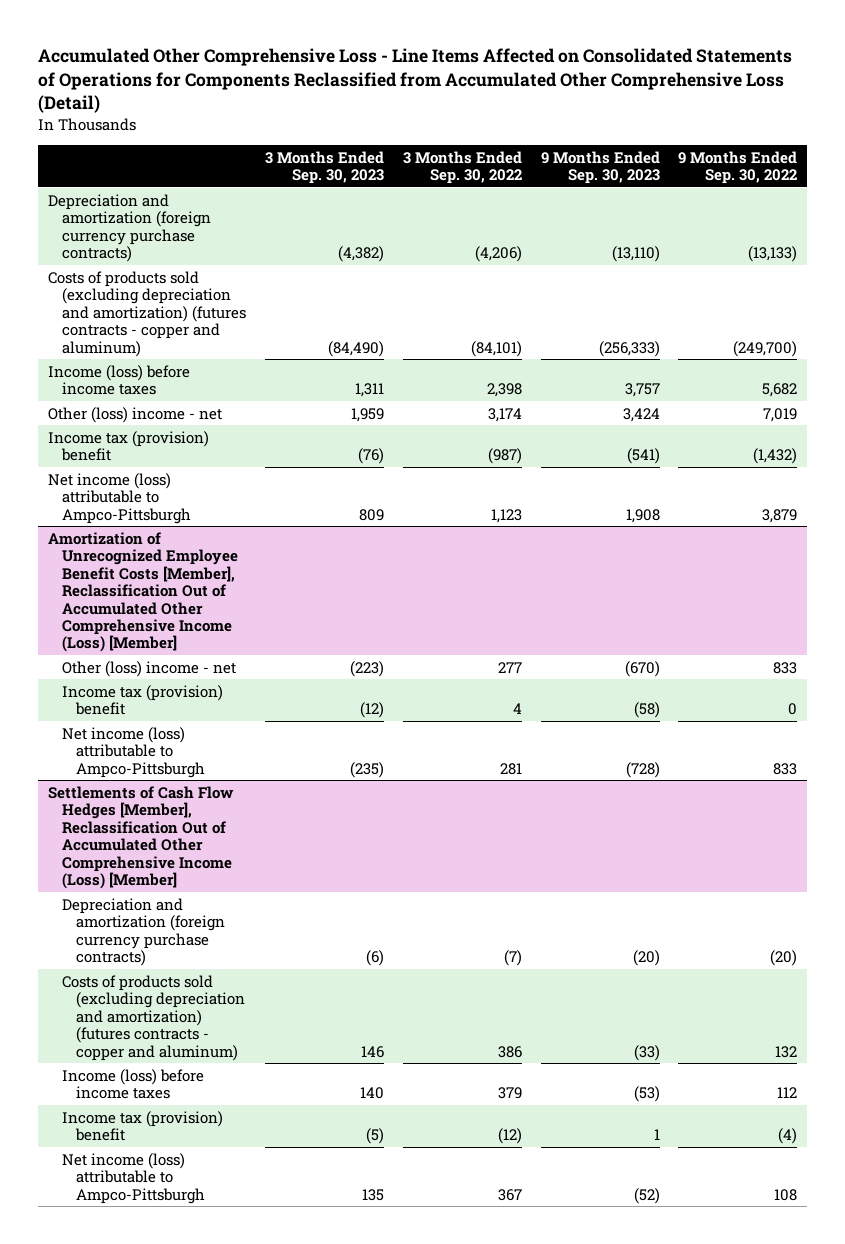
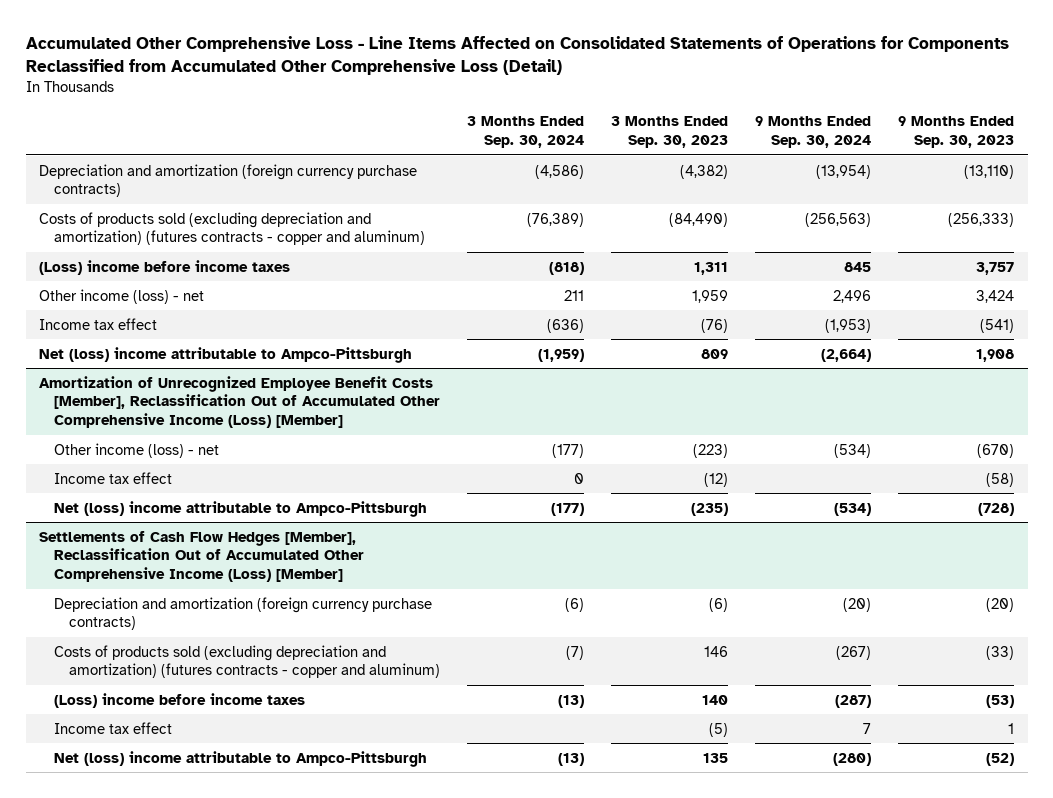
[402,150,522,185] 3 Months Ended Sep. 30, 2022 -> none
[678,150,798,185] 9 Months Ended Sep. 30, 2022 -> none
none -> [466,116,584,149] 3 Months Ended Sep. 30, 2024
none -> [755,116,872,149] 9 Months Ended Sep. 30, 2024
[47,364,190,396] Income (loss) before income taxes -> [39,259,291,275] (Loss) income before income taxes
[47,406,222,423] Other (loss) income - net -> [39,288,205,304] Other income (loss) - net
[47,430,209,462] Income tax (provision) benefit -> [39,317,158,330] Income tax effect
[47,472,191,524] Net income (loss) attributable to Ampco-Pittsburgh -> [39,346,413,363] Net (loss) income attributable to Ampco-Pittsburgh
[61,660,236,677] Other (loss) income - net -> [53,442,219,458] Other income (loss) - net
[61,684,223,716] Income tax (provision) benefit -> [53,471,172,484] Income tax effect
[61,726,205,778] Net income (loss) attributable to Ampco-Pittsburgh -> [53,500,427,517] Net (loss) income attributable to Ampco-Pittsburgh
[61,1068,204,1100] Income (loss) before income taxes -> [53,692,305,708] (Loss) income before income taxes
[61,1110,223,1142] Income tax (provision) benefit -> [53,721,172,734] Income tax effect
[61,1152,205,1204] Net income (loss) attributable to Ampco-Pittsburgh -> [53,750,427,767] Net (loss) income attributable to Ampco-Pittsburgh

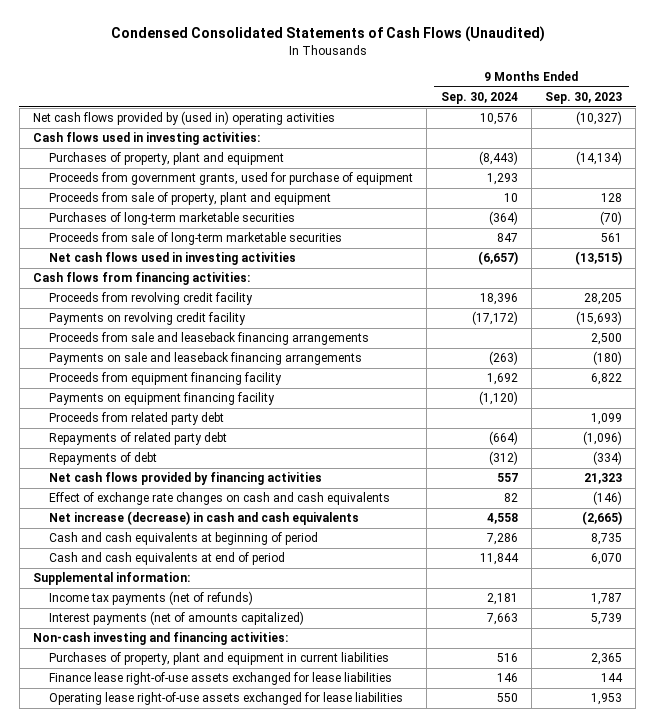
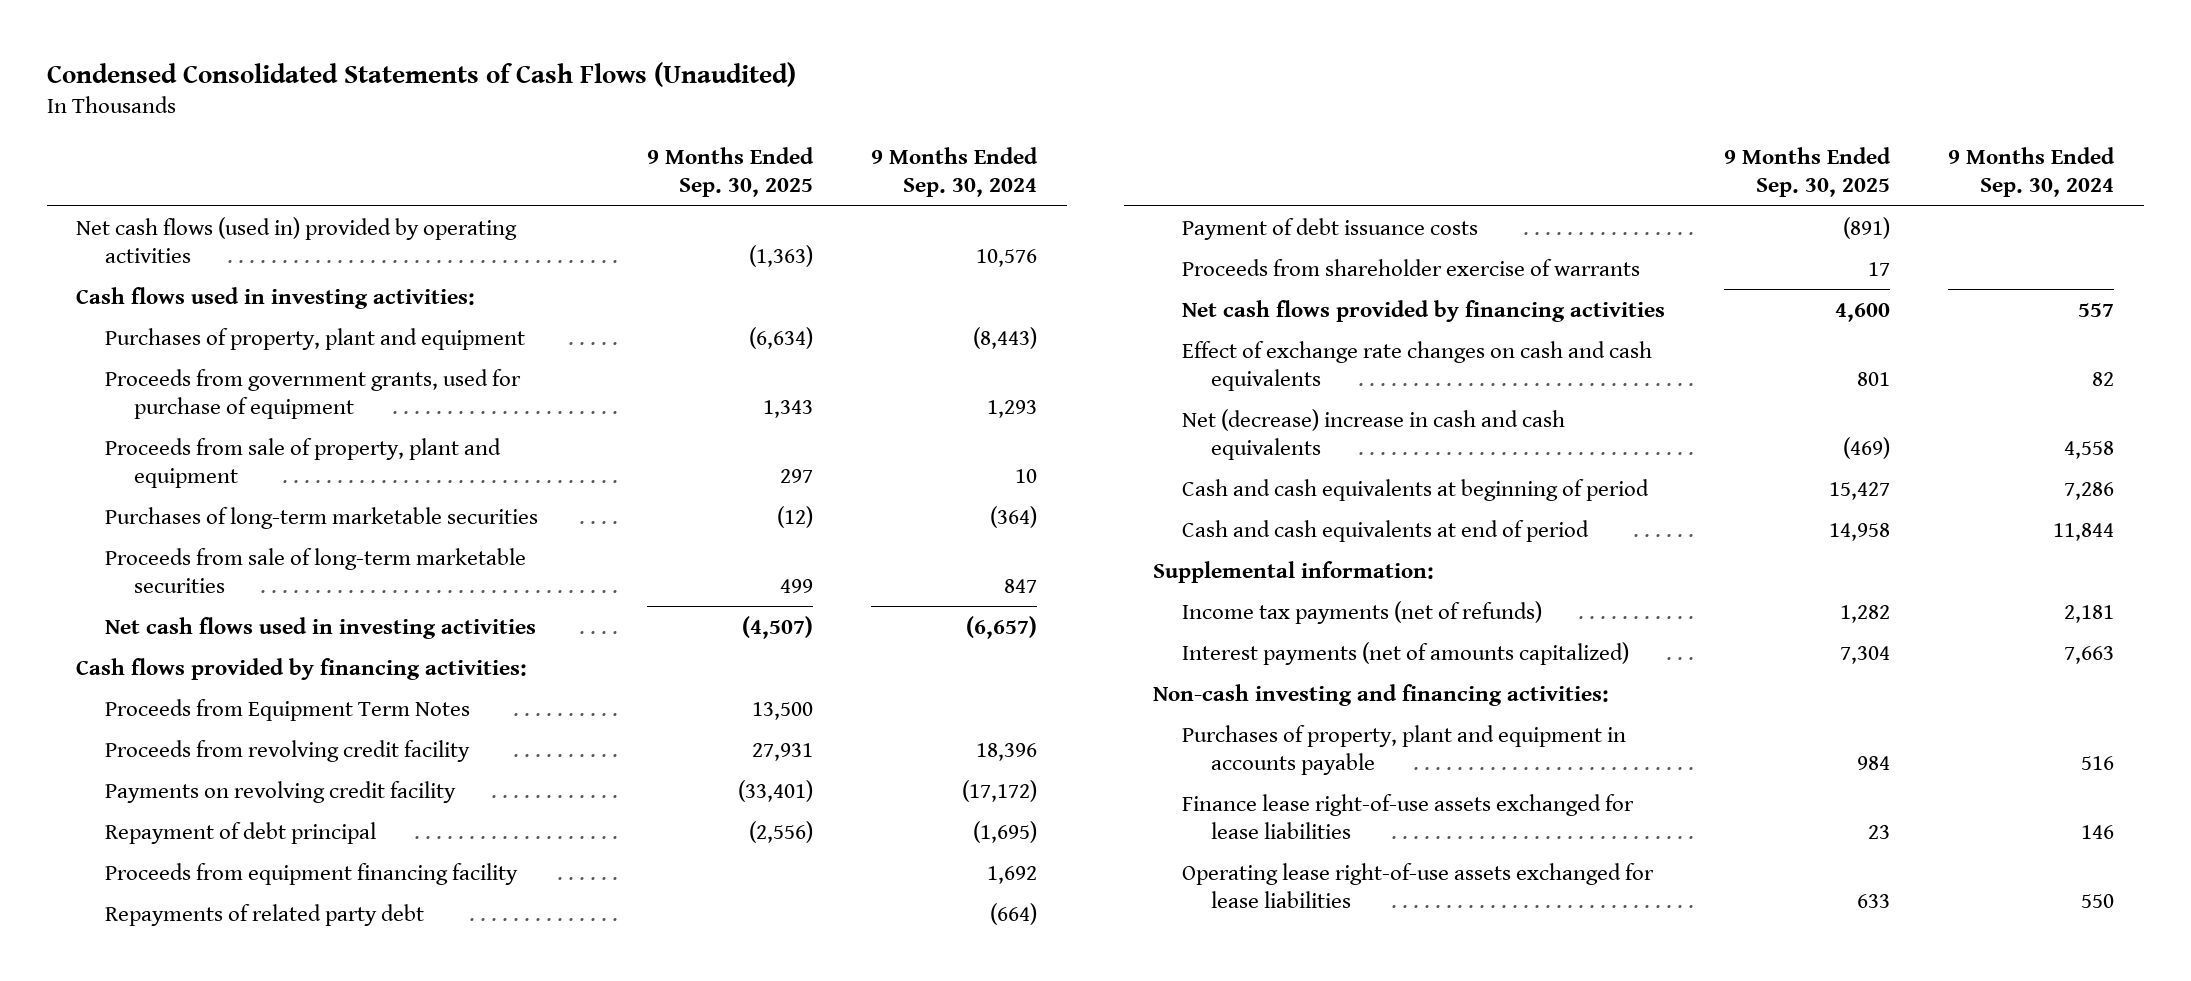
[545,92,623,105] Sep. 30, 2023 -> none
none -> [646,146,814,198] 9 Months Ended Sep. 30, 2025
[32,111,335,126] Net cash flows provided by (used in) operating activities -> [76,216,518,263] Net cash flows (used in) provided by operating activities
[32,272,250,286] Cash flows from financing activities: -> [76,657,528,680] Cash flows provided by financing activities:
none -> [105,698,471,721] Proceeds from Equipment Term Notes
[49,332,370,346] Proceeds from sale and leaseback financing arrangements -> none
[49,352,363,366] Payments on sale and leaseback financing arrangements -> none
none -> [105,821,377,844] Repayment of debt principal
[49,392,276,406] Payments on equipment financing facility -> none
[49,412,225,426] Proceeds from related party debt -> none
[49,452,158,466] Repayments of debt -> none
none -> [1182,217,1479,240] Payment of debt issuance costs
none -> [1182,258,1641,276] Proceeds from shareholder exercise of warrants
[49,511,360,526] Net increase (decrease) in cash and cash equivalents -> [1182,408,1566,460] Net (decrease) increase in cash and cash equivalents
[49,652,390,666] Purchases of property, plant and equipment in current liabilities -> [1182,724,1627,775] Purchases of property, plant and equipment in accounts payable

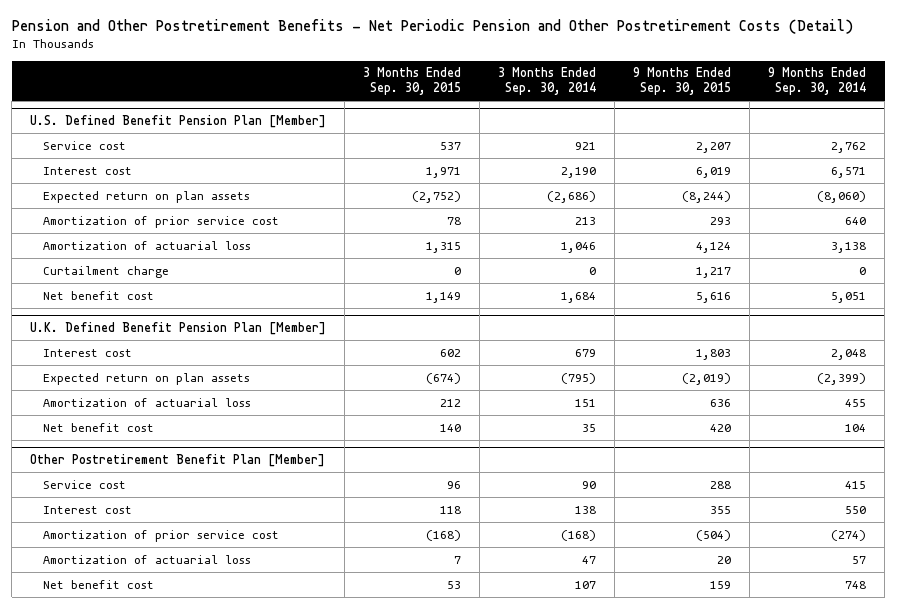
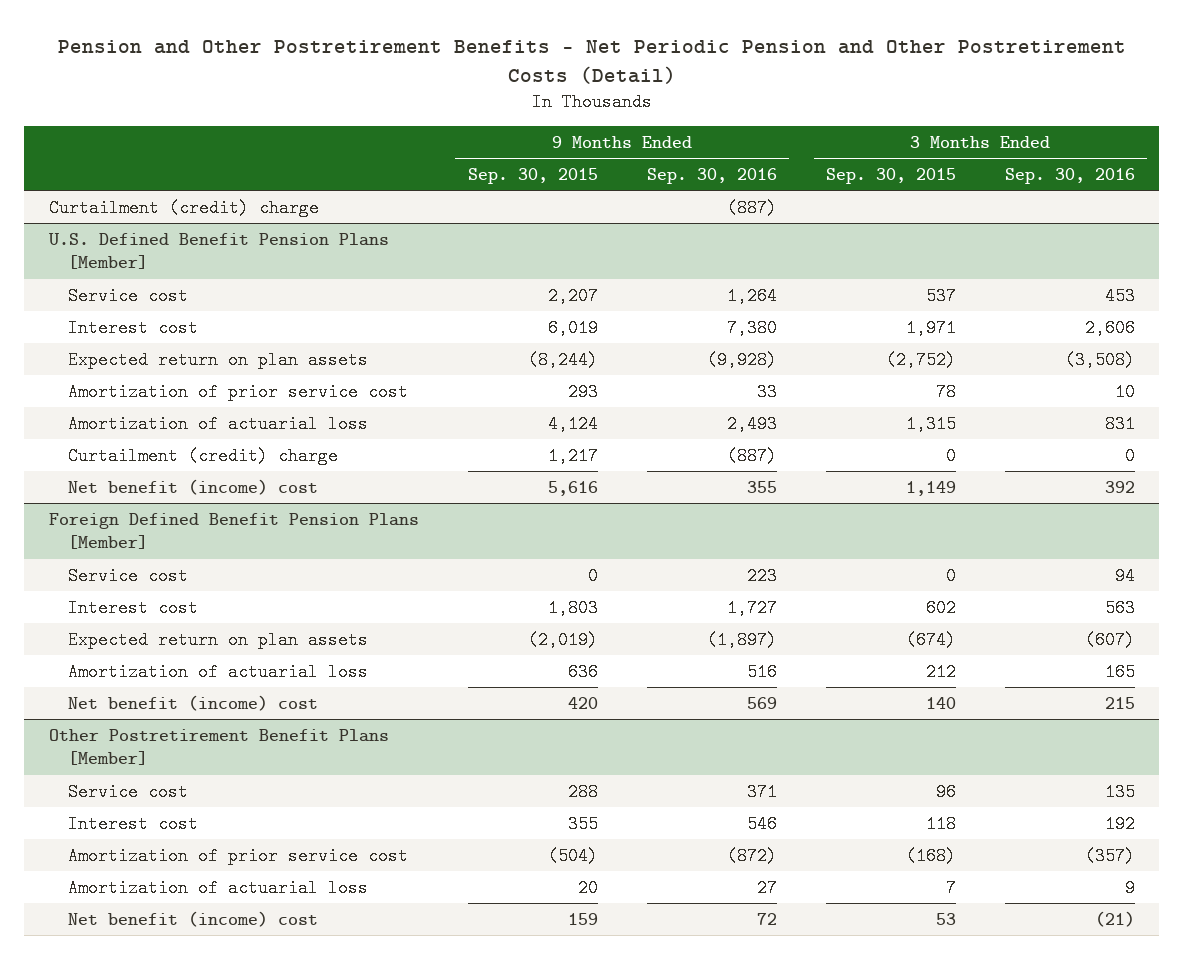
[498,67,597,96] 3 Months Ended Sep. 30, 2014 -> none
[768,67,867,96] 9 Months Ended Sep. 30, 2014 -> none
none -> [646,168,777,185] Sep. 30, 2016
none -> [1004,168,1135,185] Sep. 30, 2016
none -> [48,198,319,217] Curtailment (credit) charge
[30,115,327,129] U.S. Defined Benefit Pension Plan [Member] -> [47,232,389,270] U.S. Defined Benefit Pension Plans [Member]
[42,265,169,278] Curtailment charge -> [67,446,338,465] Curtailment (credit) charge
[42,290,154,300] Net benefit cost -> [67,478,318,495] Net benefit (income) cost
[30,322,327,336] U.K. Defined Benefit Pension Plan [Member] -> [48,512,419,550] Foreign Defined Benefit Pension Plans [Member]
none -> [67,566,188,585] Service cost
[42,422,154,432] Net benefit cost -> [67,694,318,711] Net benefit (income) cost
[30,454,326,468] Other Postretirement Benefit Plan [Member] -> [48,728,389,766] Other Postretirement Benefit Plans [Member]
[42,579,154,589] Net benefit cost -> [67,910,318,927] Net benefit (income) cost

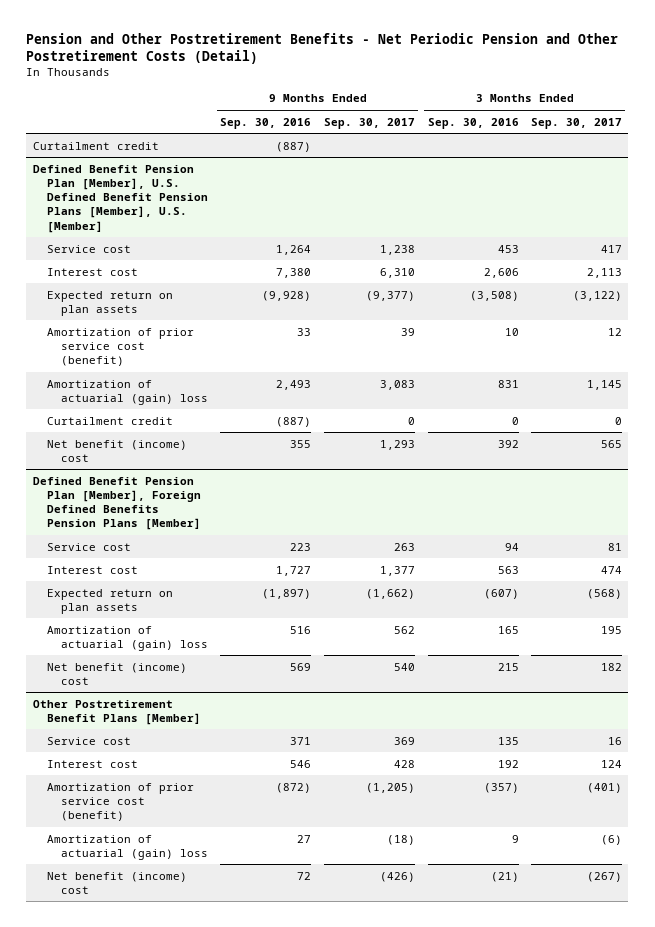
[467,168,598,185] Sep. 30, 2015 -> none
[825,168,956,185] Sep. 30, 2015 -> none
none -> [323,117,415,129] Sep. 30, 2017
none -> [531,117,623,129] Sep. 30, 2017
[48,198,319,217] Curtailment (credit) charge -> [32,141,159,150] Curtailment credit
[47,232,389,270] U.S. Defined Benefit Pension Plans [Member] -> [32,164,208,233] Defined Benefit Pension Plan [Member], U.S. Defined Benefit Pension Plans [Member], U.S. [Member]
[67,382,408,401] Amortization of prior service cost -> [46,327,194,367] Amortization of prior service cost (benefit)
[67,414,368,433] Amortization of actuarial loss -> [46,379,208,405] Amortization of actuarial (gain) loss
[67,446,338,465] Curtailment (credit) charge -> [46,416,173,425] Curtailment credit
[48,512,419,550] Foreign Defined Benefit Pension Plans [Member] -> [32,476,201,531] Defined Benefit Pension Plan [Member], Foreign Defined Benefits Pension Plans [Member]
[67,662,368,681] Amortization of actuarial loss -> [46,625,208,651] Amortization of actuarial (gain) loss
[67,846,408,865] Amortization of prior service cost -> [46,782,194,822] Amortization of prior service cost (benefit)
[67,878,368,897] Amortization of actuarial loss -> [46,834,208,860] Amortization of actuarial (gain) loss

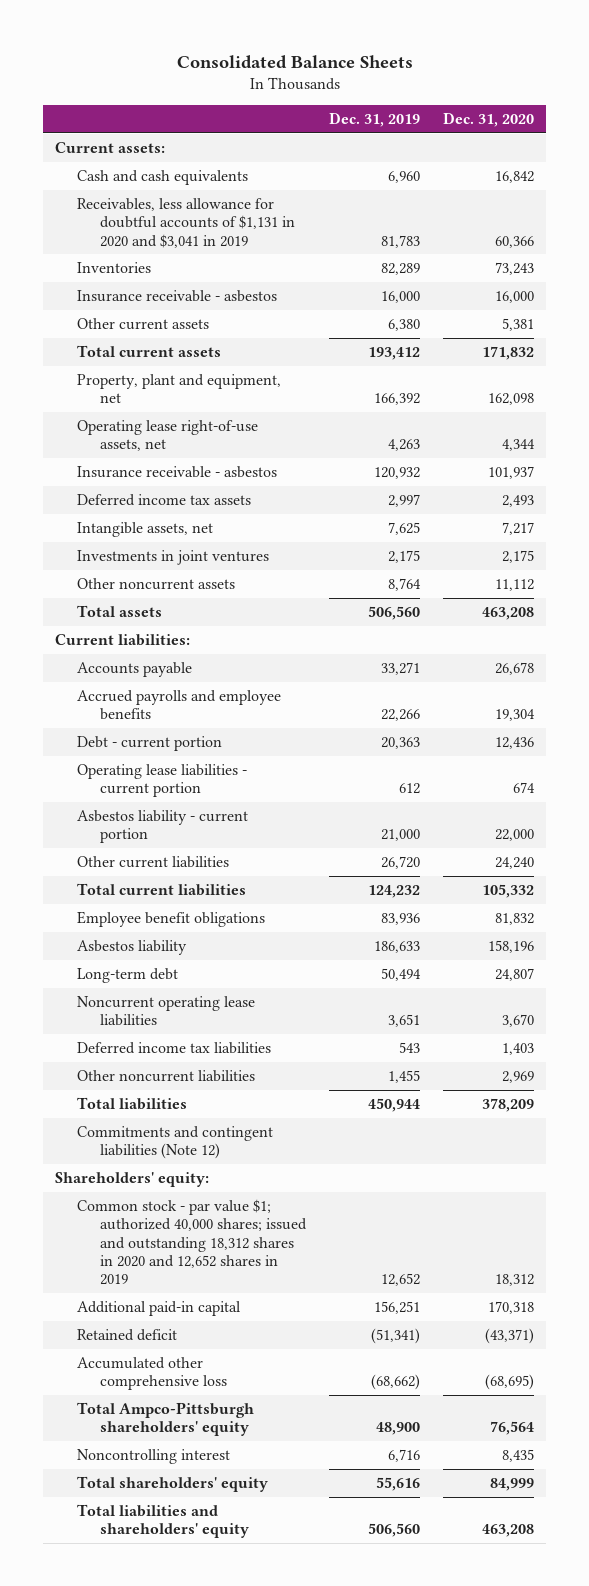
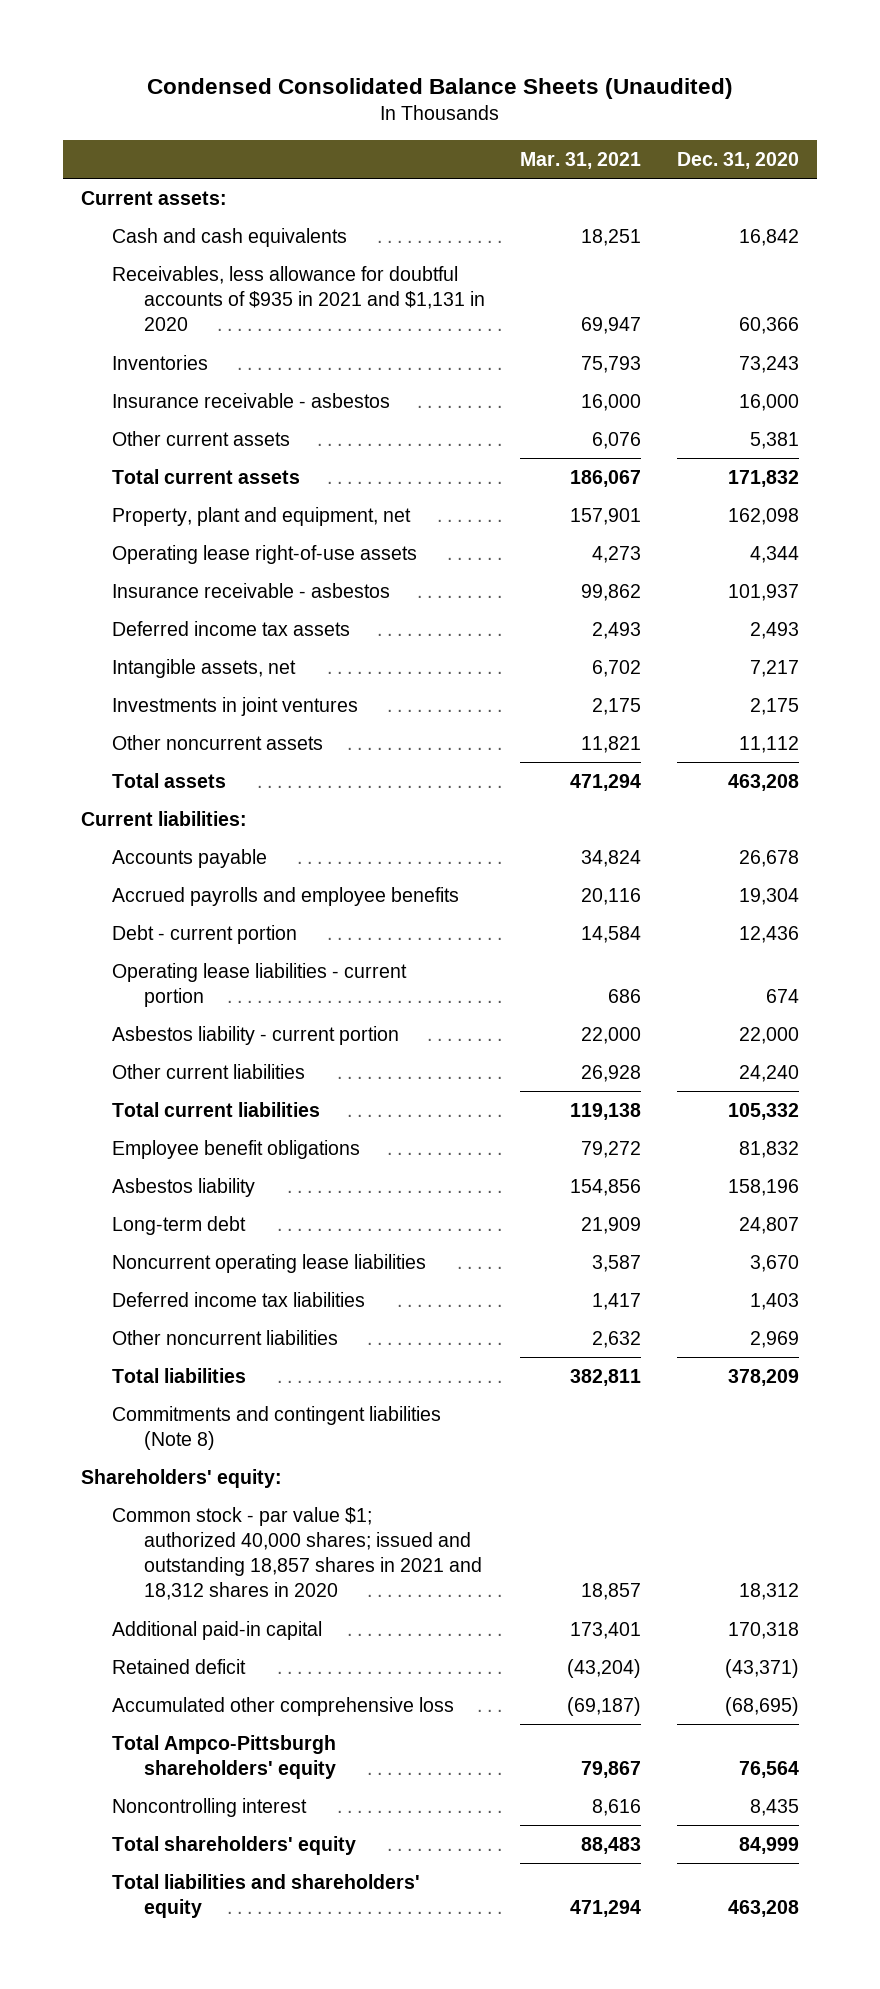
[176,54,413,69] Consolidated Balance Sheets -> [146,77,733,99] Condensed Consolidated Balance Sheets (Unaudited)
[329,112,421,128] Dec. 31, 2019 -> none
none -> [520,152,642,170] Mar. 31, 2021
[77,197,295,248] Receivables, less allowance for doubtful accounts of $1,131 in 2020 and $3,041 in 2019 -> [112,265,485,332] Receivables, less allowance for doubtful accounts of $935 in 2021 and $1,131 in 2020
[77,419,259,452] Operating lease right-of-use assets, net -> [112,544,418,564] Operating lease right-of-use assets
[77,1125,274,1160] Commitments and contingent liabilities (Note 12) -> [112,1405,442,1451] Commitments and contingent liabilities (Note 8)
[77,1198,307,1286] Common stock - par value $1; authorized 40,000 shares; issued and outstanding 18,312 shares in 2020 and 12,652 shares in 2019 -> [112,1506,482,1601] Common stock - par value $1; authorized 40,000 shares; issued and outstanding 18,857 shares in 2021 and 18,312 shares in 2020

